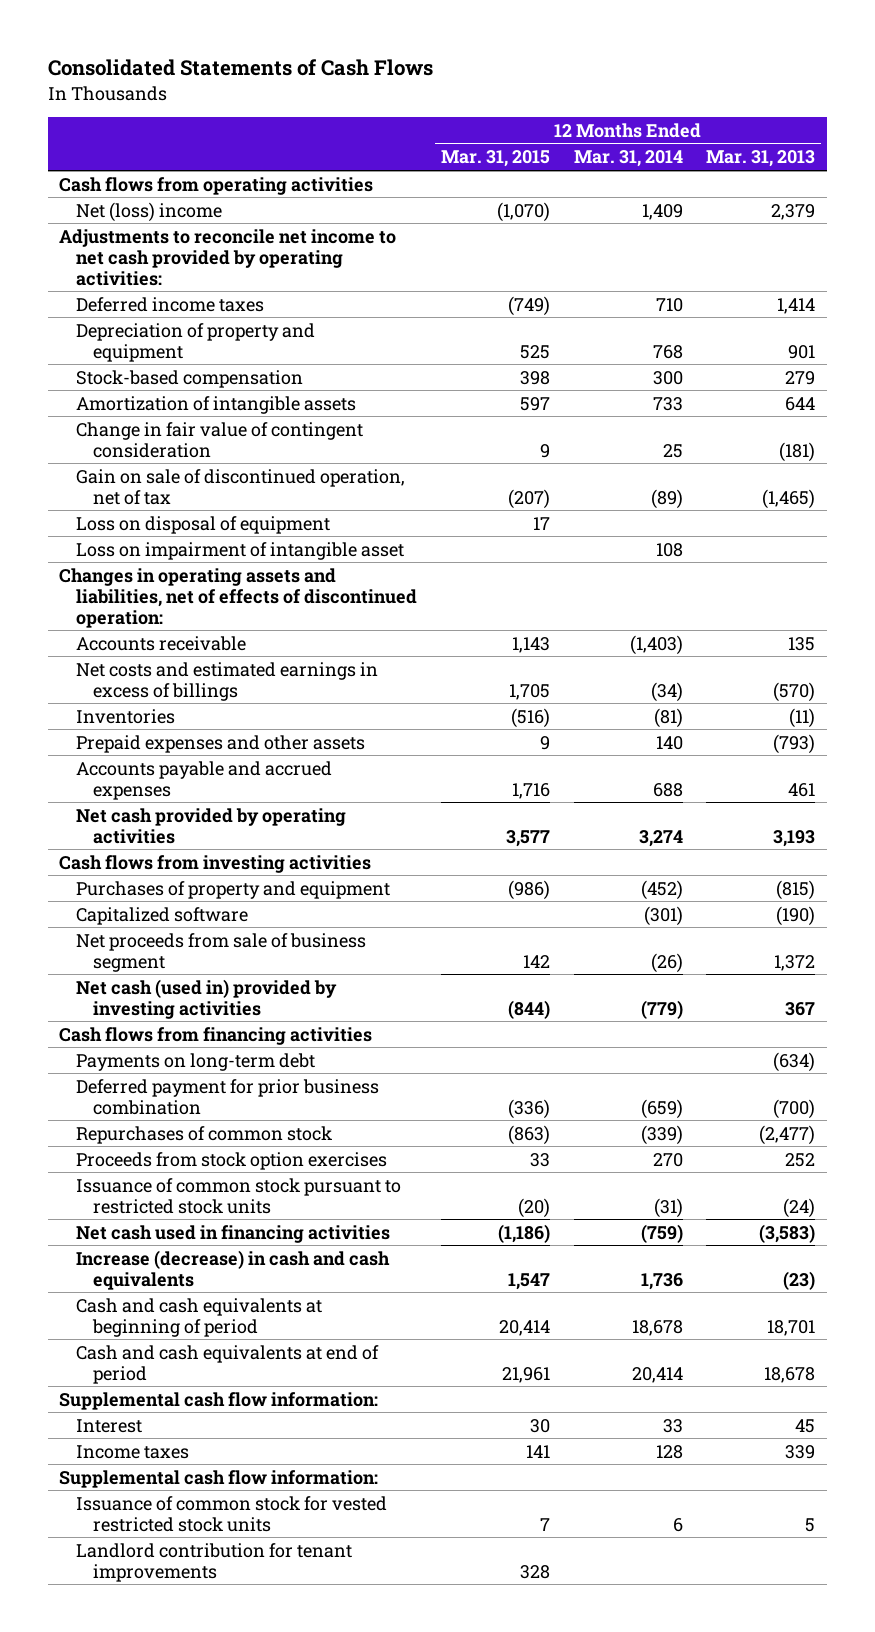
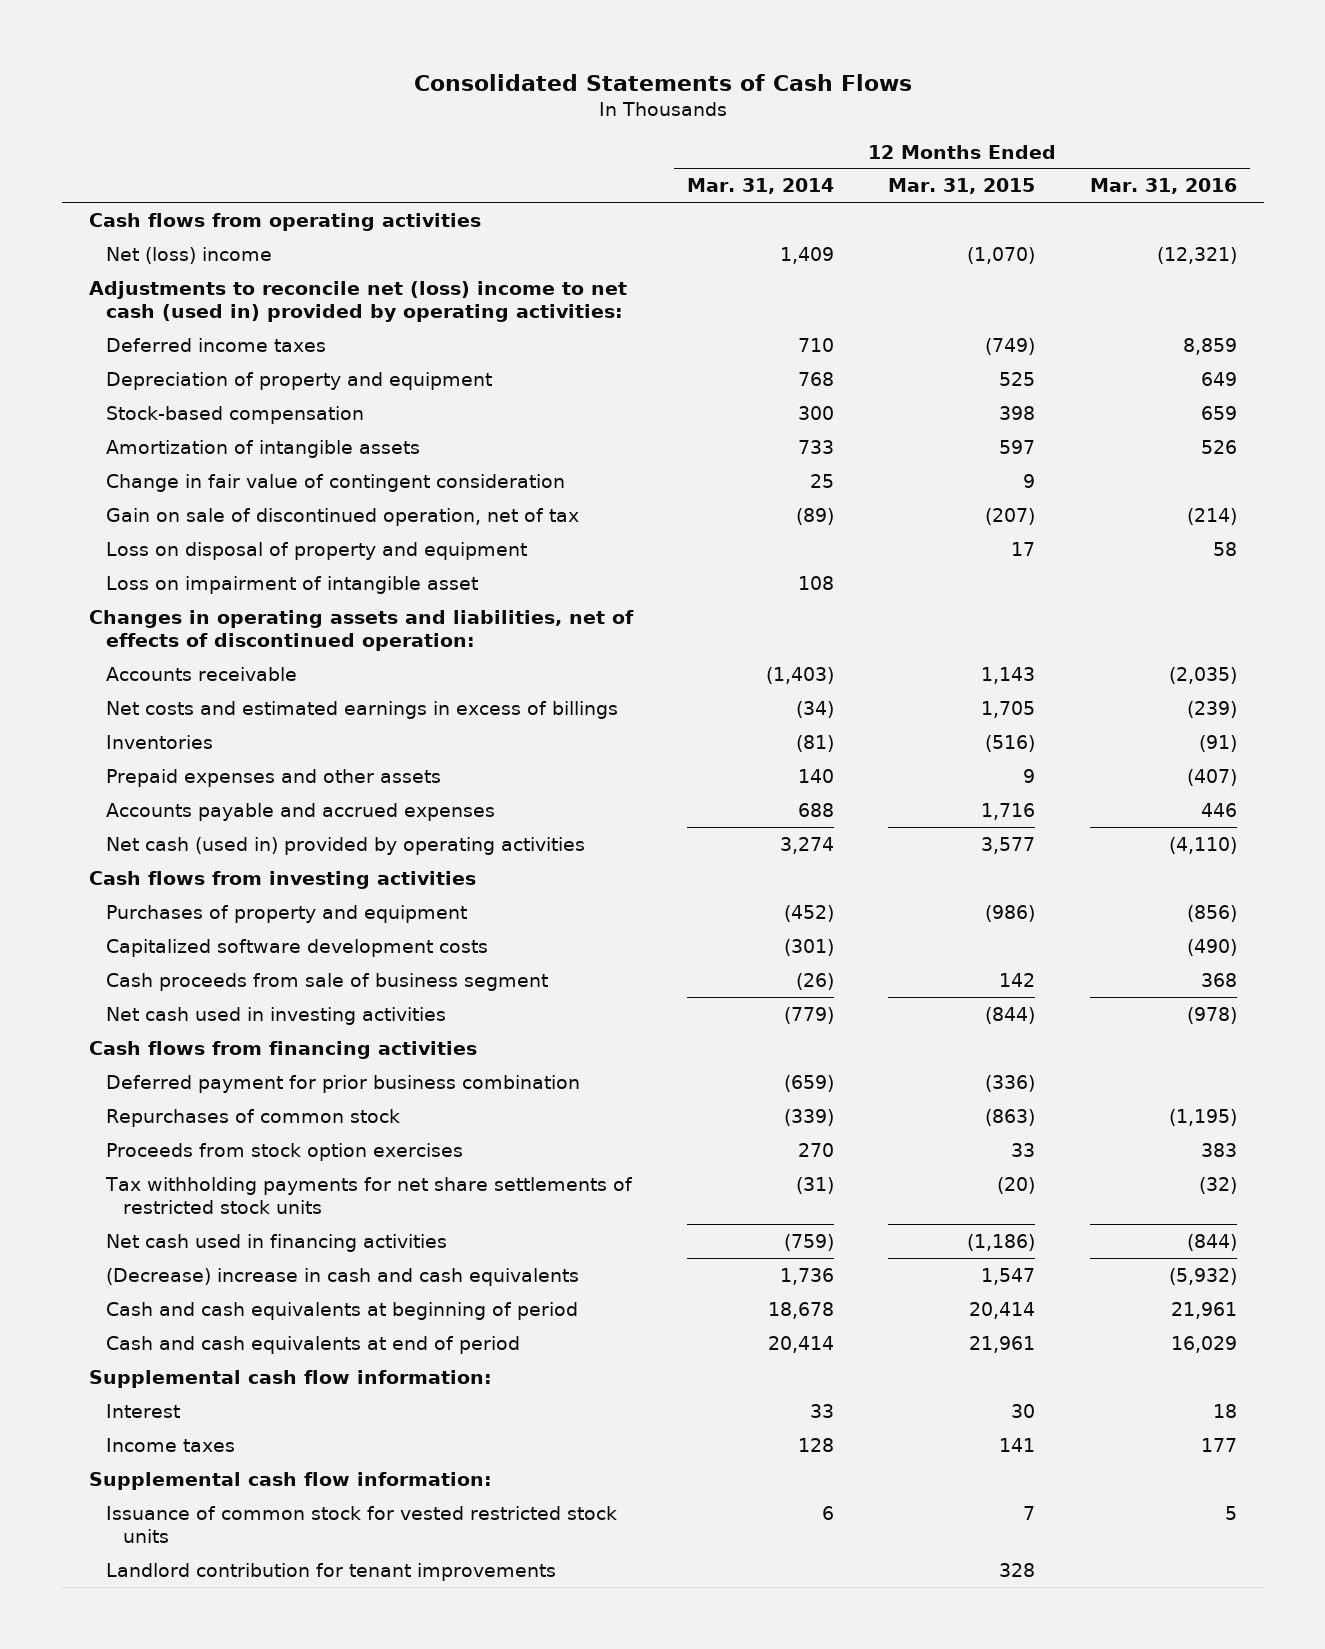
[706,150,816,168] Mar. 31, 2013 -> none
none -> [1089,178,1237,195] Mar. 31, 2016
[59,228,397,286] Adjustments to reconcile net income to net cash provided by operating activities: -> [88,280,627,323] Adjustments to reconcile net (loss) income to net cash (used in) provided by operating activities:
[76,515,331,534] Loss on disposal of equipment -> [106,541,528,560] Loss on disposal of property and equipment
[76,807,347,844] Net cash provided by operating activities -> [106,836,586,855] Net cash (used in) provided by operating activities
[76,906,249,925] Capitalized software -> [106,938,489,957] Capitalized software development costs
[76,932,367,972] Net proceeds from sale of business segment -> [106,972,549,991] Cash proceeds from sale of business segment
[76,978,338,1019] Net cash (used in) provided by investing activities -> [106,1006,447,1025] Net cash used in investing activities
[76,1052,316,1071] Payments on long-term debt -> none
[76,1177,402,1214] Issuance of common stock pursuant to restricted stock units -> [105,1176,634,1215] Tax withholding payments for net share settlements of restricted stock units
[76,1249,391,1290] Increase (decrease) in cash and cash equivalents -> [106,1267,580,1286] (Decrease) increase in cash and cash equivalents

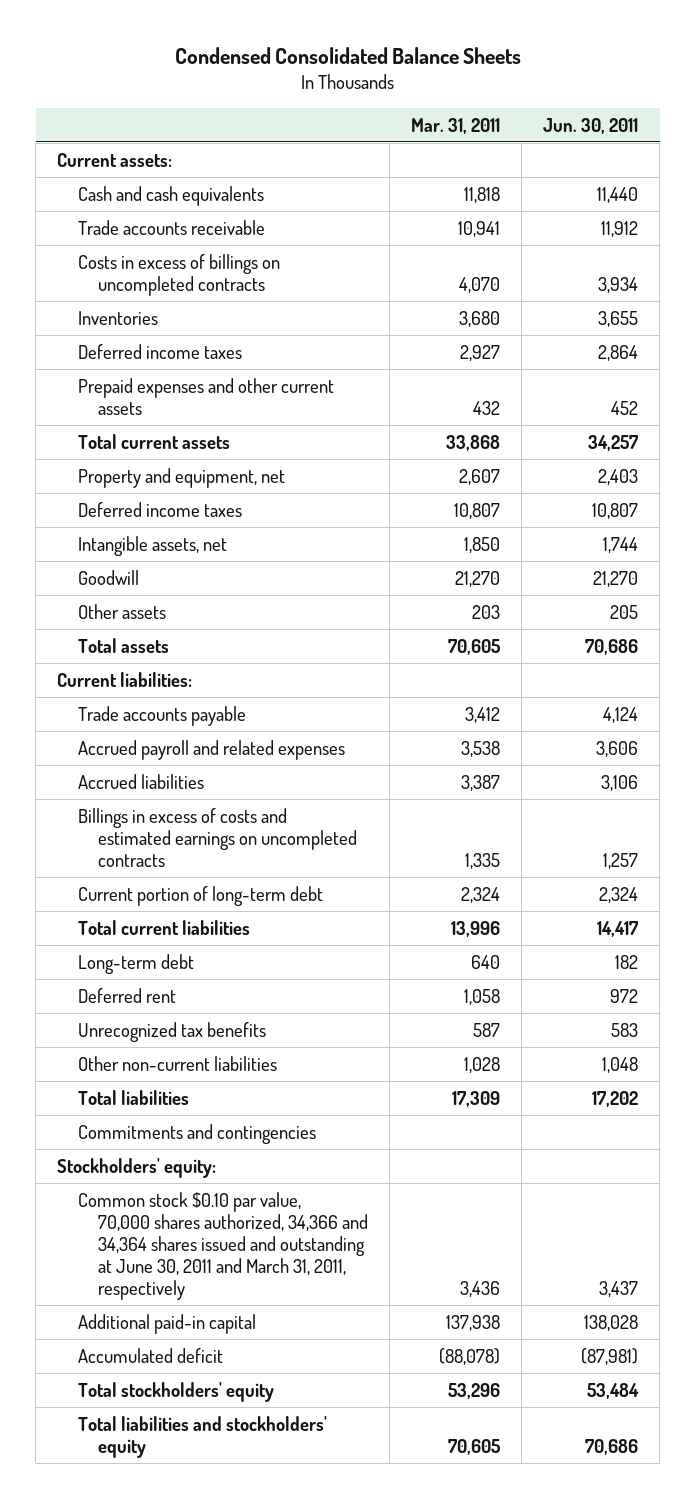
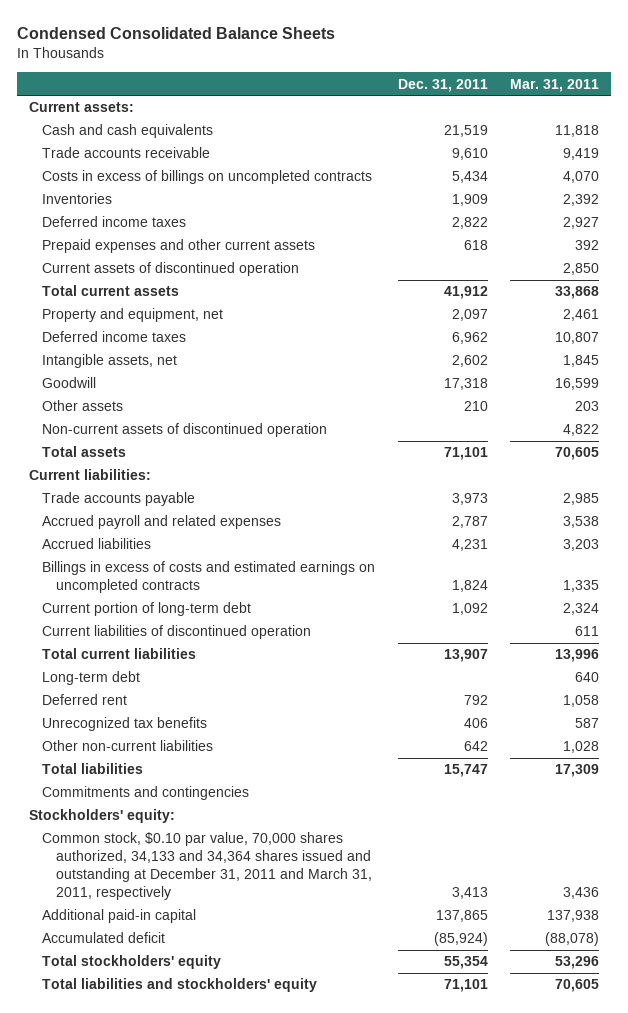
[543,117,639,134] Jun. 30, 2011 -> none
none -> [397,78,488,92] Dec. 31, 2011
[458,220,501,237] 10,941 -> [563,148,600,161] 9,419
[459,310,501,327] 3,680 -> [563,194,600,207] 2,392
[473,400,501,415] 432 -> [575,240,600,251] 392
none -> [42,262,300,277] Current assets of discontinued operation
[459,468,501,485] 2,607 -> [563,309,600,322] 2,461
[464,536,501,553] 1,850 -> [563,355,600,368] 1,845
[455,570,501,587] 21,270 -> [555,378,600,391] 16,599
none -> [42,423,328,438] Non-current assets of discontinued operation
[465,706,501,723] 3,412 -> [563,493,600,506] 2,985
[461,774,501,791] 3,387 -> [563,539,600,552] 3,203
none -> [42,625,312,640] Current liabilities of discontinued operation
[77,1191,369,1301] Common stock $0.10 par value, 70,000 shares authorized, 34,366 and 34,364 shares issued and outstanding at June 30, 2011 and March 31, 2011, respectively -> [42,832,373,901] Common stock, $0.10 par value, 70,000 shares authorized, 34,133 and 34,364 shares issued and outstanding at December 31, 2011 and March 31, 2011, respectively

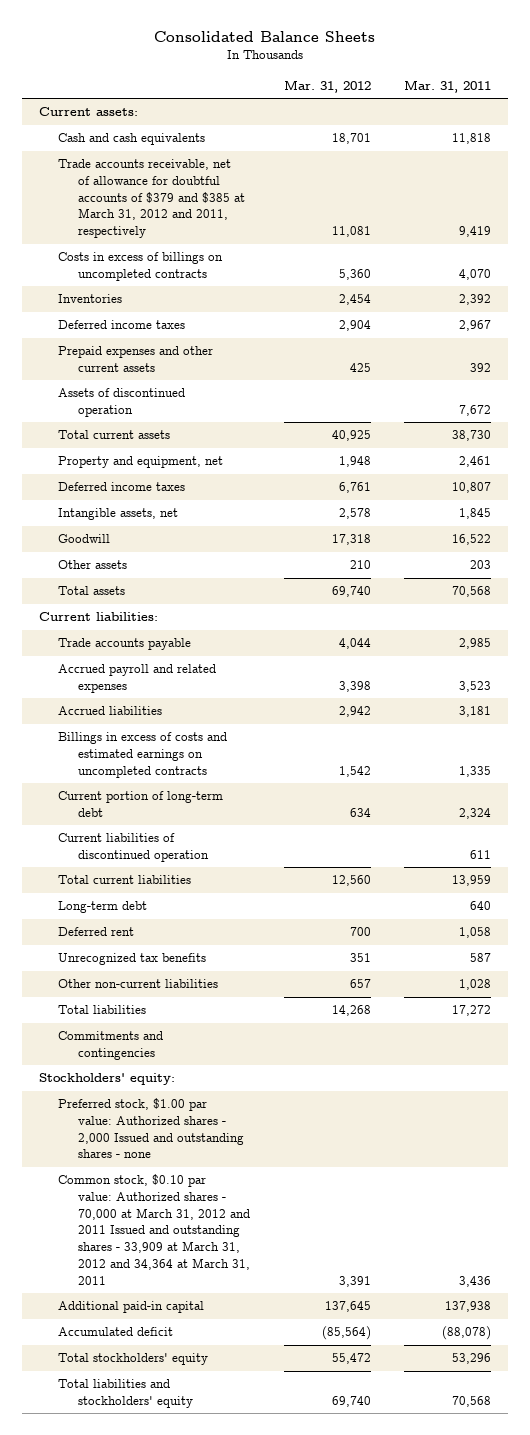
[17,27,336,40] Condensed Consolidated Balance Sheets -> [153,30,375,42] Consolidated Balance Sheets
[397,78,488,92] Dec. 31, 2011 -> none
none -> [283,79,371,93] Mar. 31, 2012
[42,147,211,159] Trade accounts receivable -> [58,159,246,239] Trade accounts receivable, net of allowance for doubtful accounts of $379 and $385 at March 31, 2012 and 2011, respectively
[563,217,600,230] 2,927 -> [459,320,492,332] 2,967
[42,262,300,277] Current assets of discontinued operation -> [58,388,186,418] Assets of discontinued operation
[563,263,600,276] 2,850 -> [459,405,492,417] 7,672
[555,286,600,300] 33,868 -> [452,430,492,442] 38,730
[555,378,600,391] 16,599 -> [452,534,492,546] 16,522
[42,423,328,438] Non-current assets of discontinued operation -> none
[555,447,600,461] 70,605 -> [452,586,492,598] 70,568
[563,516,600,529] 3,538 -> [459,681,492,693] 3,523
[563,539,600,552] 3,203 -> [459,706,492,718] 3,181
[555,649,600,663] 13,996 -> [452,875,492,887] 13,959
[555,764,600,778] 17,309 -> [452,1005,492,1017] 17,272
none -> [58,1098,245,1159] Preferred stock, $1.00 par value: Authorized shares - 2,000 Issued and outstanding shares - none
[42,832,373,901] Common stock, $0.10 par value, 70,000 shares authorized, 34,133 and 34,364 shares issued and outstanding at December 31, 2011 and March 31, 2011, respectively -> [58,1174,251,1285] Common stock, $0.10 par value: Authorized shares - 70,000 at March 31, 2012 and 2011 Issued and outstanding shares - 33,909 at March 31, 2012 and 34,364 at March 31, 2011
[555,979,600,993] 70,605 -> [452,1396,492,1408] 70,568

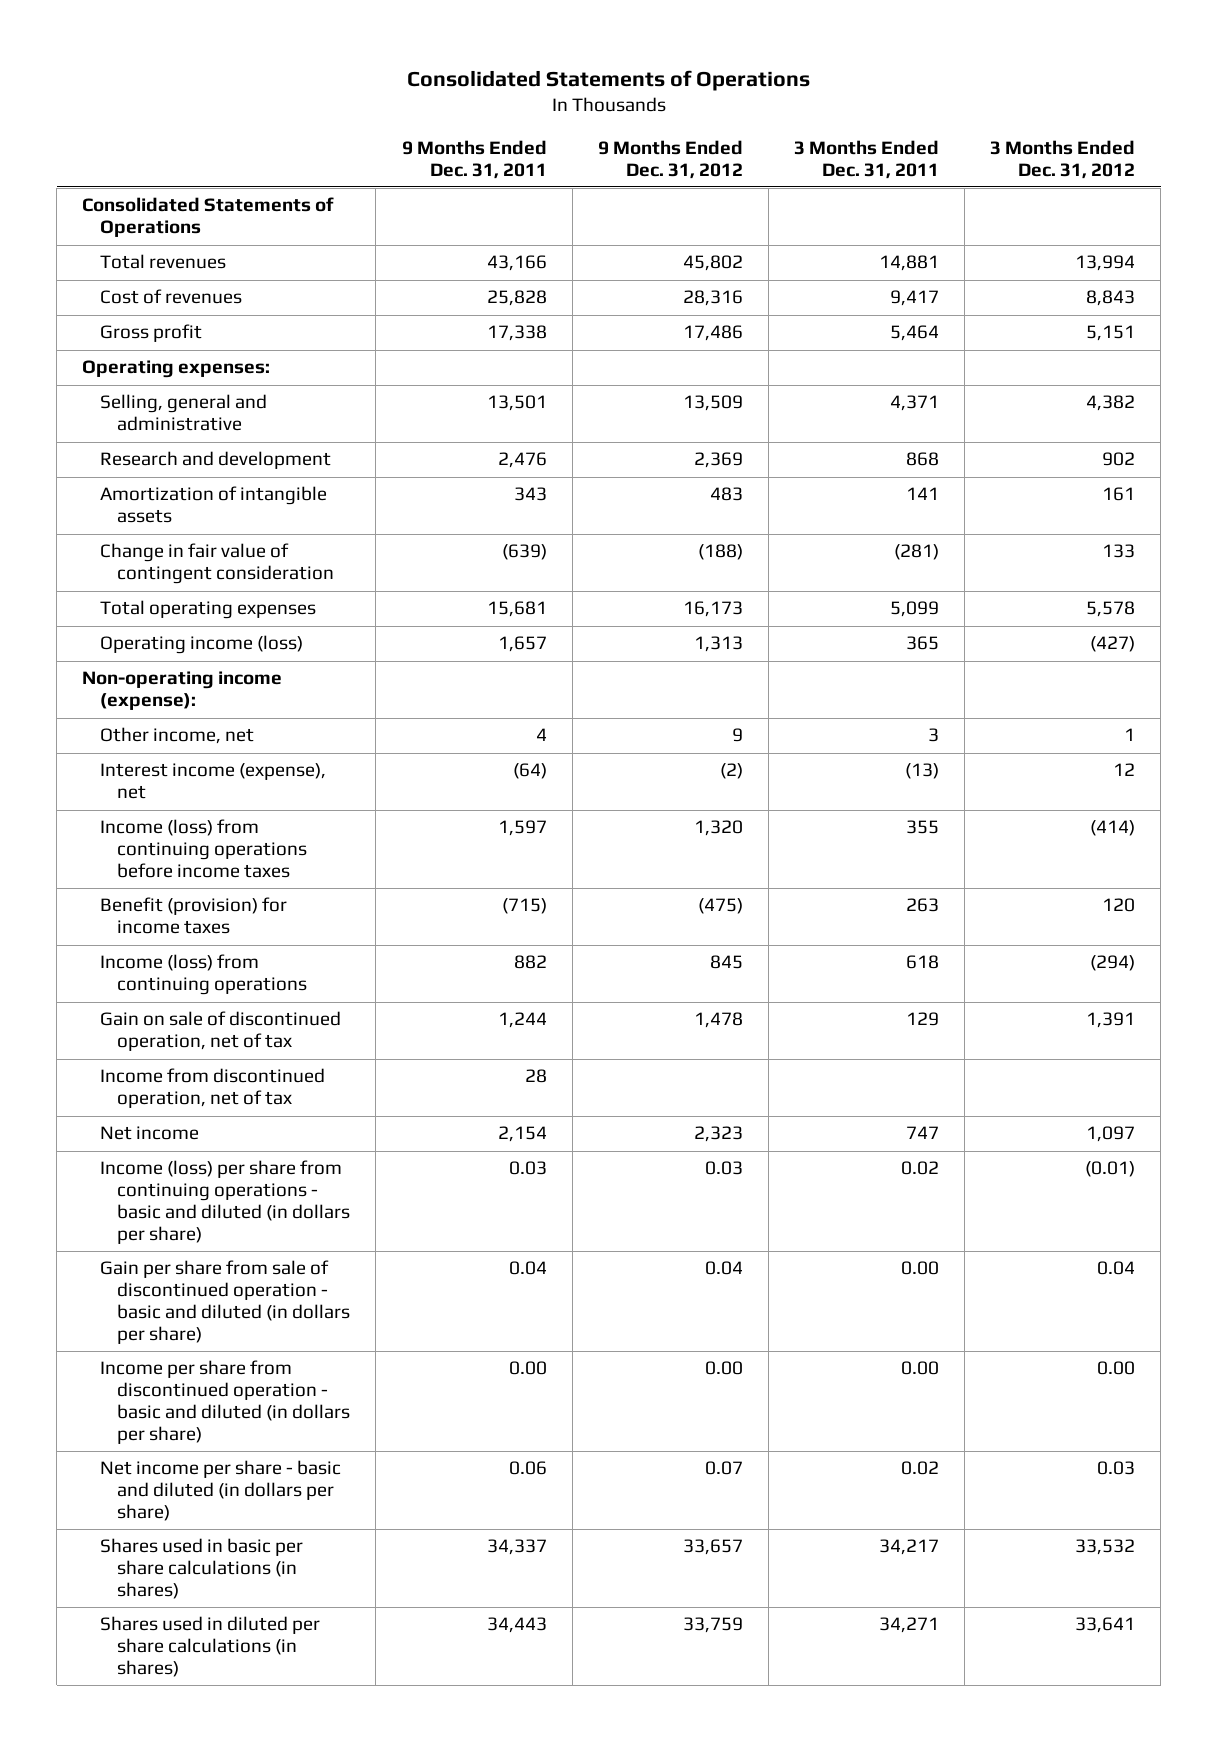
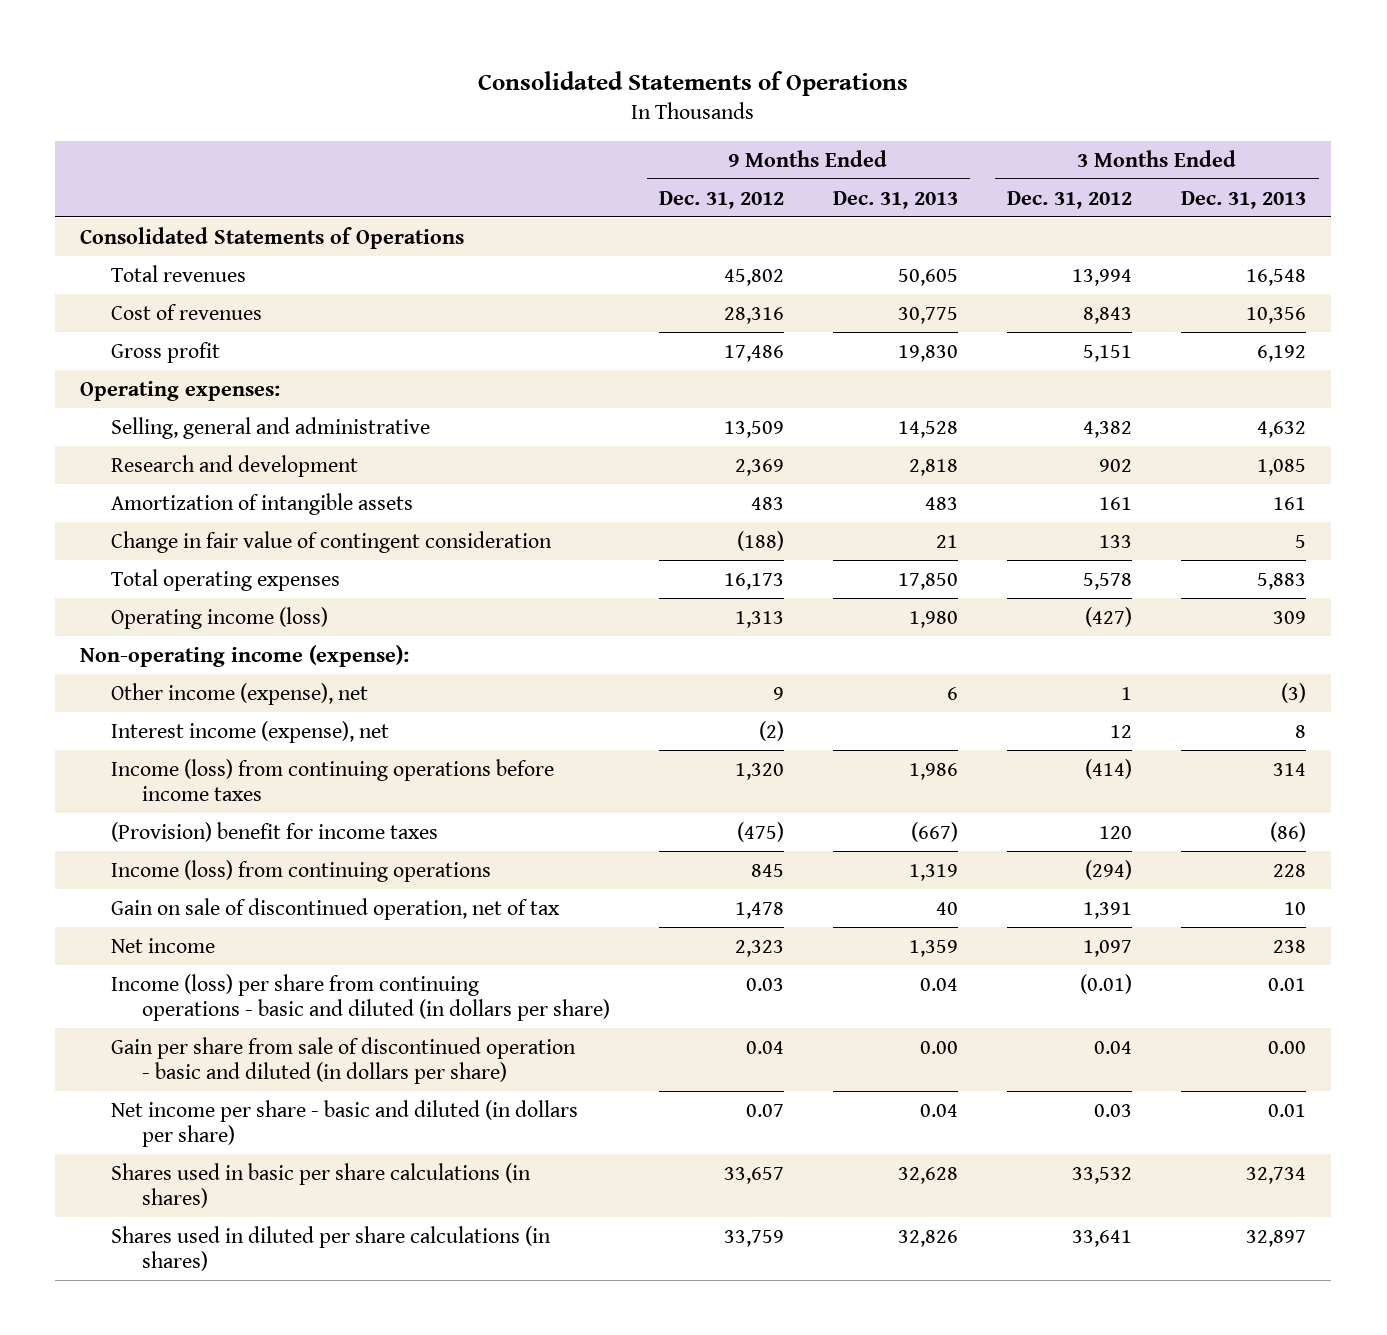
[401,139,547,179] 9 Months Ended Dec. 31, 2011 -> none
[794,139,940,179] 3 Months Ended Dec. 31, 2011 -> none
none -> [833,190,959,209] Dec. 31, 2013
none -> [1181,190,1307,209] Dec. 31, 2013
[99,727,254,745] Other income, net -> [110,682,368,705] Other income (expense), net
[99,897,287,935] Benefit (provision) for income taxes -> [110,821,438,842] (Provision) benefit for income taxes
[99,1068,325,1109] Income from discontinued operation, net of tax -> none
[99,1360,351,1444] Income per share from discontinued operation - basic and diluted (in dollars per share) -> none

